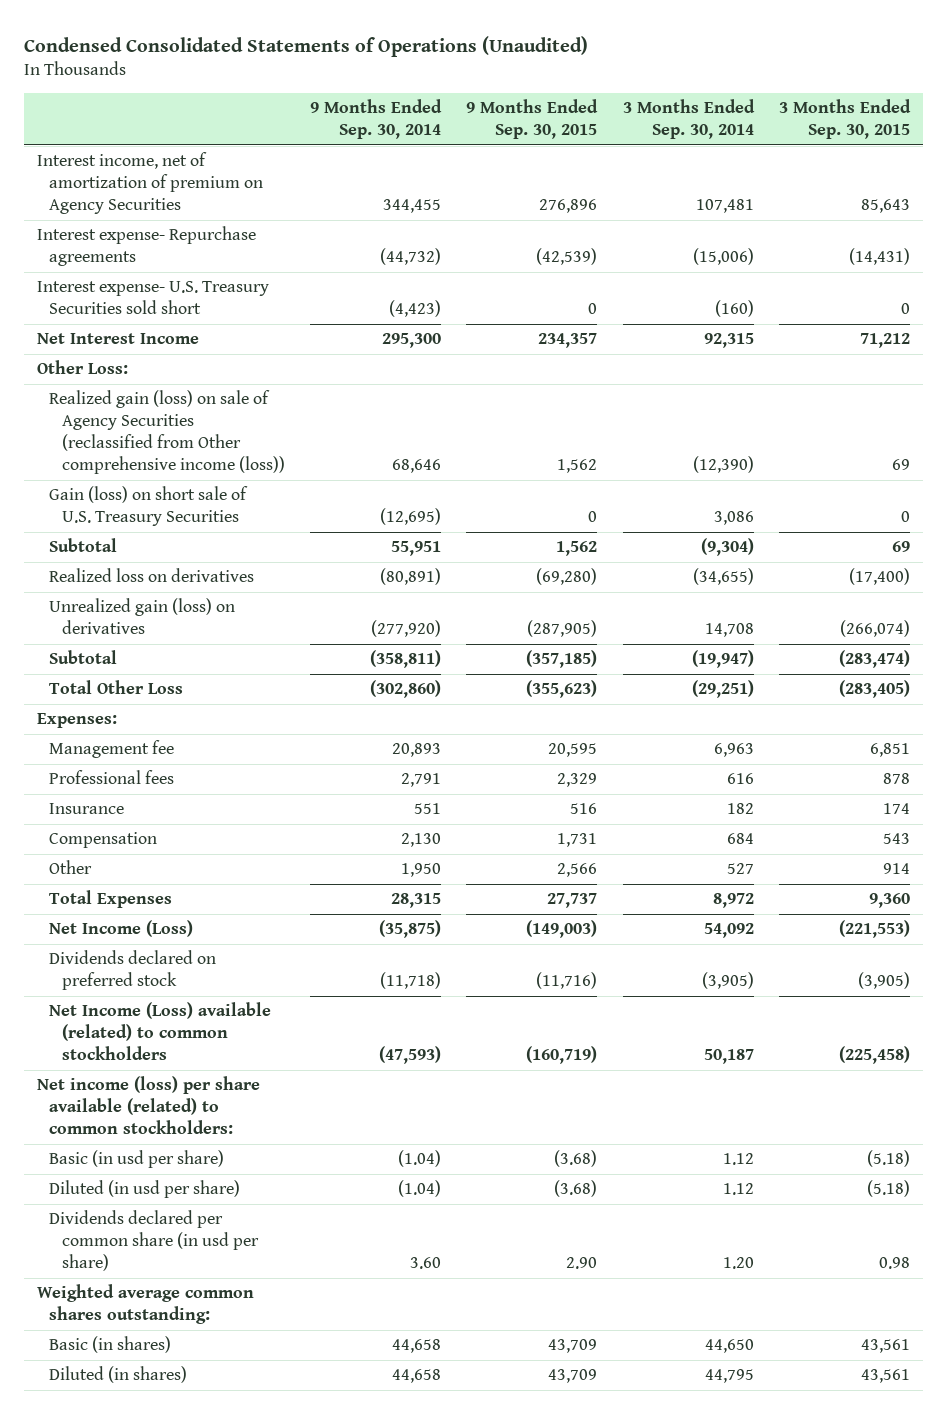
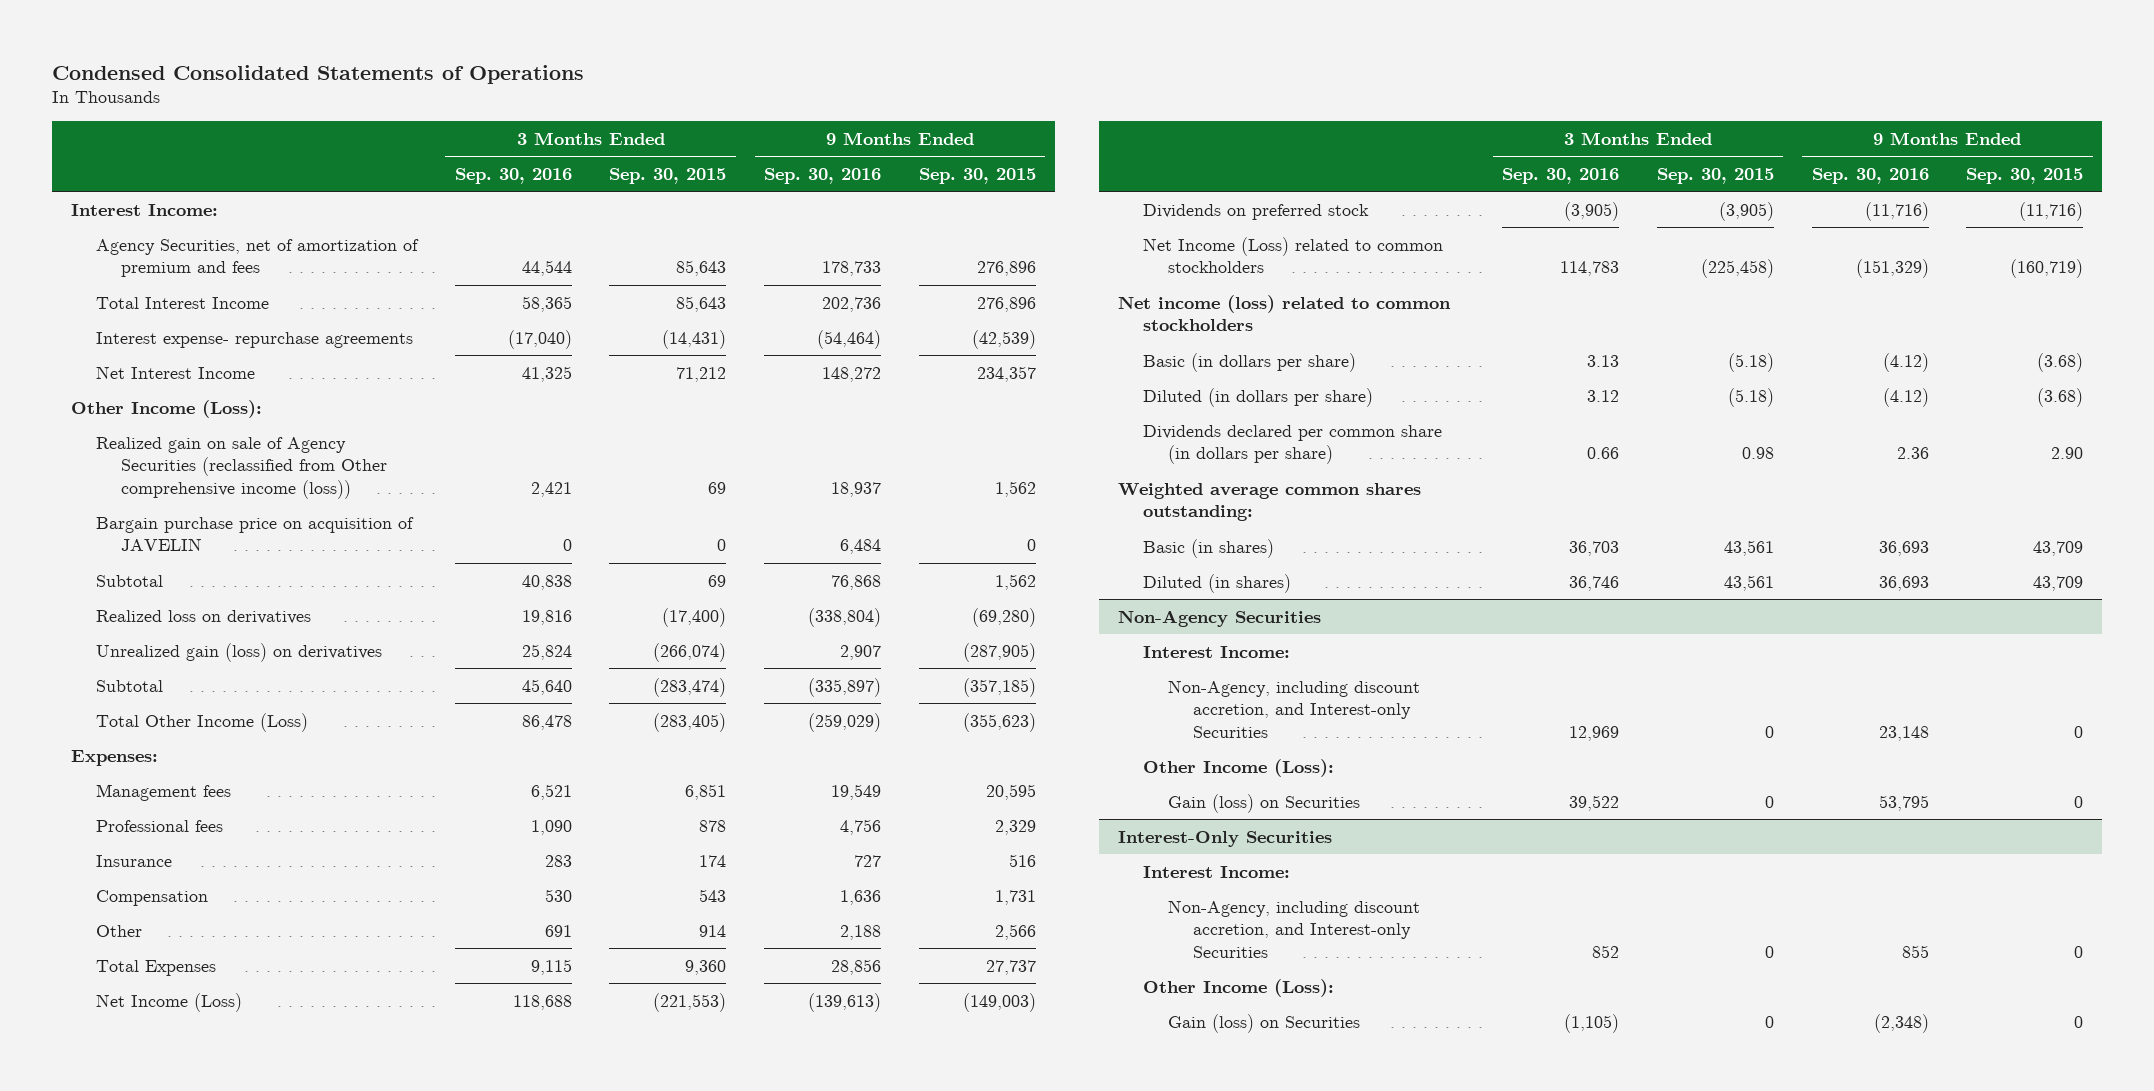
[24,35,589,57] Condensed Consolidated Statements of Operations (Unaudited) -> [51,64,584,84] Condensed Consolidated Statements of Operations
[309,99,442,140] 9 Months Ended Sep. 30, 2014 -> none
[622,99,755,140] 3 Months Ended Sep. 30, 2014 -> none
none -> [454,167,572,184] Sep. 30, 2016
none -> [764,167,882,184] Sep. 30, 2016
[37,281,270,315] Interest expense- U.S. Treasury Securities sold short -> none
none -> [70,203,218,216] Interest Income:
[37,152,264,215] Interest income, net of amortization of premium on Agency Securities -> [95,238,419,278] Agency Securities, net of amortization of premium and fees
none -> [95,296,269,309] Total Interest Income
[37,226,257,267] Interest expense- Repurchase agreements -> [95,331,413,348] Interest expense- repurchase agreements
[49,486,249,527] Gain (loss) on short sale of U.S. Treasury Securities -> none
[37,360,129,375] Other Loss: -> [70,399,262,418] Other Income (Loss):
[49,390,285,475] Realized gain (loss) on sale of Agency Securities (reclassified from Other comprehensive income (loss)) -> [95,436,387,500] Realized gain on sale of Agency Securities (reclassified from Other comprehensive income (loss))
none -> [95,516,414,552] Bargain purchase price on acquisition of JAVELIN
[49,680,184,695] Total Other Loss -> [95,712,308,732] Total Other Income (Loss)
[49,740,175,759] Management fee -> [95,783,231,801] Management fees
[49,950,217,991] Dividends declared on preferred stock -> [1143,203,1370,220] Dividends on preferred stock
[49,1002,272,1061] Net Income (Loss) available (related) to common stockholders -> [1143,236,1444,274] Net Income (Loss) related to common stockholders
[37,1076,261,1135] Net income (loss) per share available (related) to common stockholders: -> [1118,294,1452,332] Net income (loss) related to common stockholders
[49,1150,225,1169] Basic (in usd per share) -> [1143,352,1357,372] Basic (in dollars per share)
[49,1180,241,1199] Diluted (in usd per share) -> [1143,387,1374,407] Diluted (in dollars per share)
[49,1210,259,1272] Dividends declared per common share (in usd per share) -> [1143,424,1443,465] Dividends declared per common share (in dollars per share)
none -> [1118,609,1322,627] Non-Agency Securities
none -> [1143,645,1291,658] Interest Income:
none -> [1168,679,1421,739] Non-Agency, including discount accretion, and Interest-only Securities
none -> [1143,758,1335,777] Other Income (Loss):
none -> [1168,793,1361,813] Gain (loss) on Securities
none -> [1118,830,1333,847] Interest-Only Securities
none -> [1143,865,1291,878] Interest Income:
none -> [1168,899,1421,959] Non-Agency, including discount accretion, and Interest-only Securities
none -> [1143,978,1335,997] Other Income (Loss):
none -> [1168,1013,1361,1033] Gain (loss) on Securities

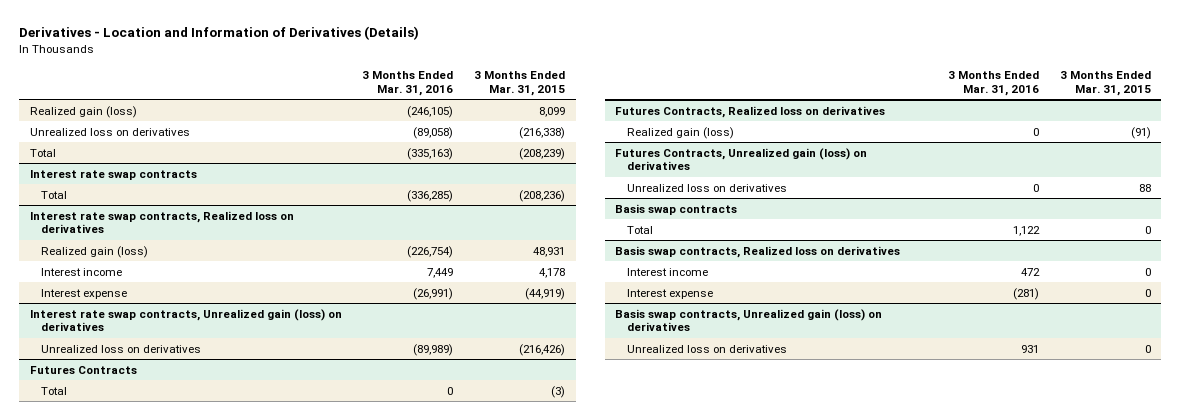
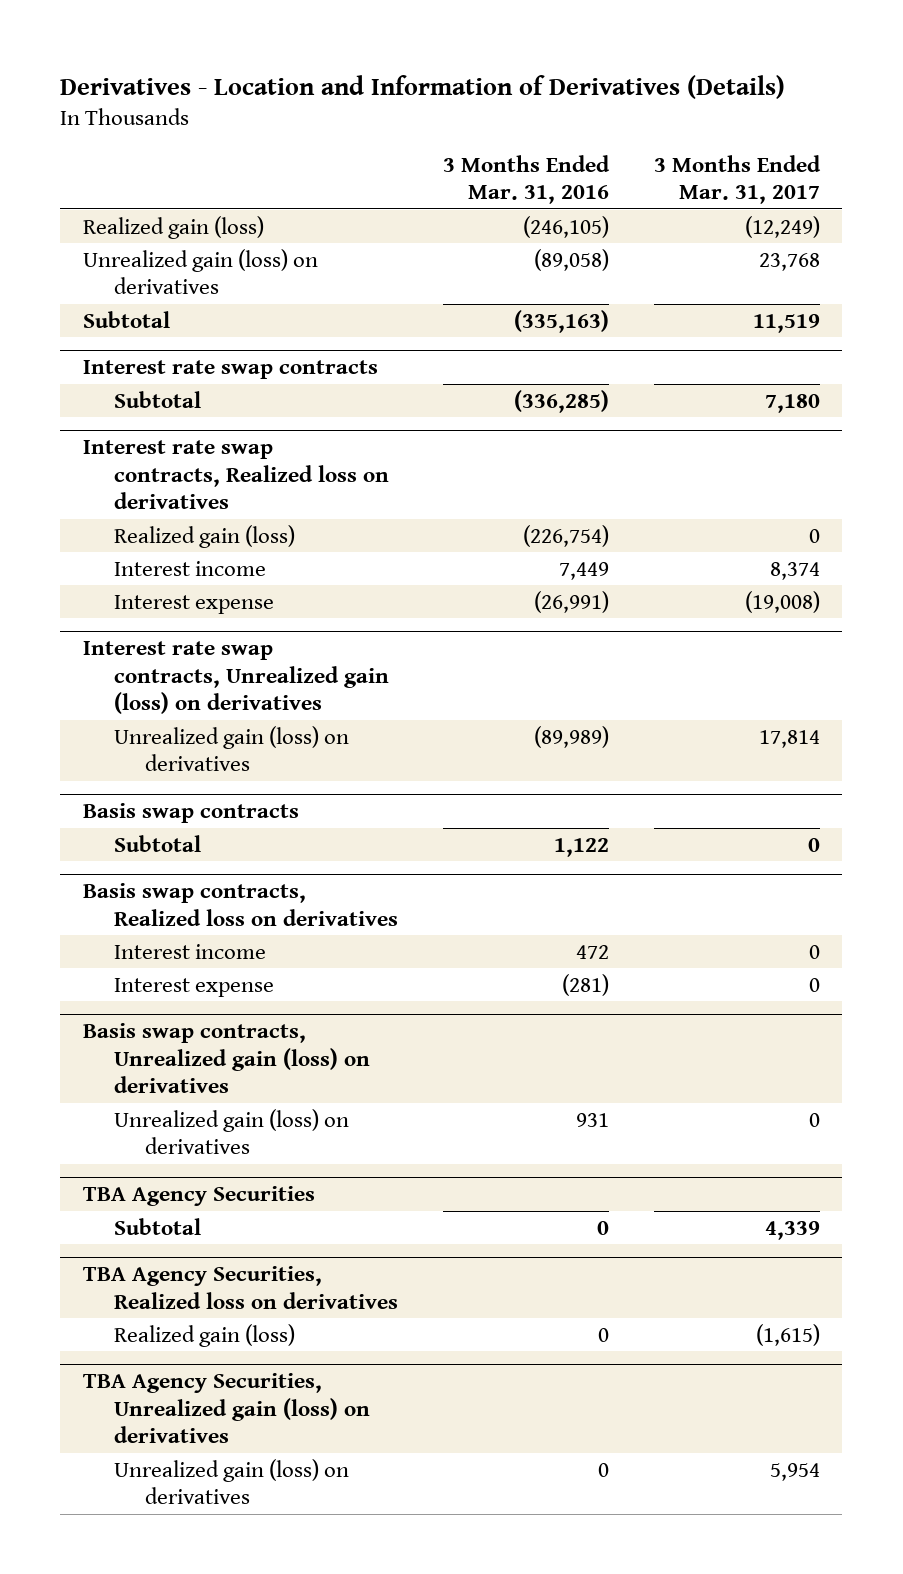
[474,71,566,96] 3 Months Ended Mar. 31, 2015 -> none
none -> [653,154,821,205] 3 Months Ended Mar. 31, 2017
[29,127,190,136] Unrealized loss on derivatives -> [82,248,318,295] Unrealized gain (loss) on derivatives
[29,148,56,157] Total -> [82,310,170,328] Subtotal
[41,190,68,199] Total -> [113,390,201,408] Subtotal
[29,365,137,374] Futures Contracts -> none
[41,386,68,395] Total -> none
[615,105,886,118] Futures Contracts, Realized loss on derivatives -> none
[626,126,734,139] Realized gain (loss) -> none
[615,147,868,171] Futures Contracts, Unrealized gain (loss) on derivatives -> none
[626,183,787,192] Unrealized loss on derivatives -> none
[41,344,202,353] Unrealized loss on derivatives -> [113,725,349,772] Unrealized gain (loss) on derivatives
[626,225,653,234] Total -> [113,834,201,852] Subtotal
[626,344,787,353] Unrealized loss on derivatives -> [113,1108,349,1155] Unrealized gain (loss) on derivatives
none -> [82,1186,315,1207] TBA Agency Securities
none -> [113,1217,201,1235] Subtotal
none -> [82,1266,398,1309] TBA Agency Securities, Realized loss on derivatives
none -> [113,1323,295,1347] Realized gain (loss)
none -> [82,1373,370,1444] TBA Agency Securities, Unrealized gain (loss) on derivatives
none -> [113,1458,349,1505] Unrealized gain (loss) on derivatives

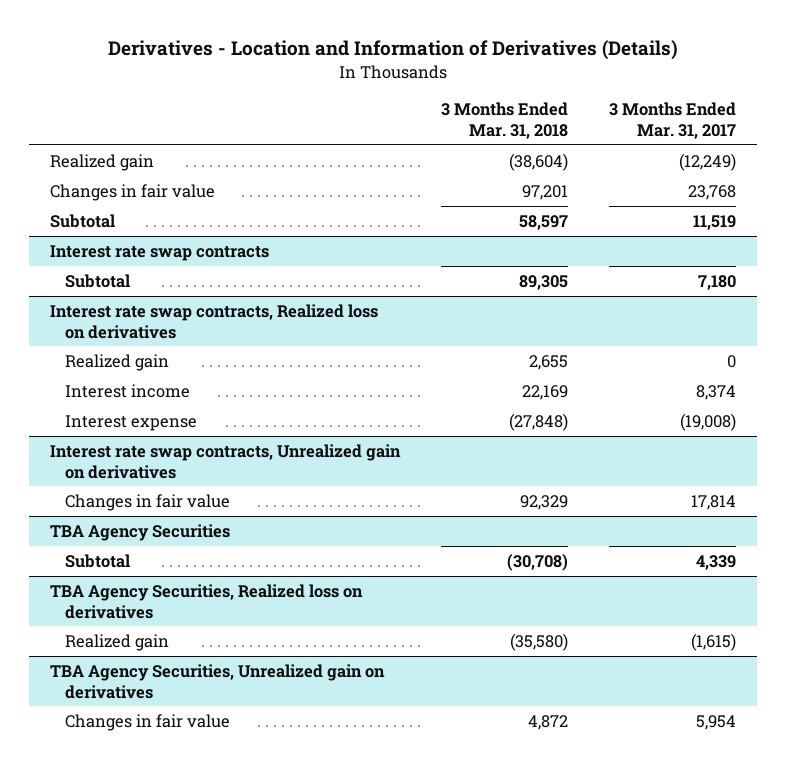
[442,154,610,205] 3 Months Ended Mar. 31, 2016 -> none
none -> [441,102,569,140] 3 Months Ended Mar. 31, 2018
[82,215,264,239] Realized gain (loss) -> [49,153,154,171] Realized gain
[82,248,318,295] Unrealized gain (loss) on derivatives -> [49,183,215,201] Changes in fair value
[113,524,295,548] Realized gain (loss) -> [64,353,169,371] Realized gain
[82,803,299,824] Basis swap contracts -> none
[113,834,201,852] Subtotal -> none
[82,883,398,926] Basis swap contracts, Realized loss on derivatives -> none
[113,943,266,959] Interest income -> none
[113,977,274,997] Interest expense -> none
[82,1023,370,1094] Basis swap contracts, Unrealized gain (loss) on derivatives -> none
[113,1108,349,1155] Unrealized gain (loss) on derivatives -> none
[82,641,389,715] Interest rate swap contracts, Unrealized gain (loss) on derivatives -> [49,443,401,479] Interest rate swap contracts, Unrealized gain on derivatives
[113,725,349,772] Unrealized gain (loss) on derivatives -> [64,493,230,511] Changes in fair value
[113,1323,295,1347] Realized gain (loss) -> [64,633,169,651] Realized gain
[82,1373,370,1444] TBA Agency Securities, Unrealized gain (loss) on derivatives -> [49,663,385,699] TBA Agency Securities, Unrealized gain on derivatives
[113,1458,349,1505] Unrealized gain (loss) on derivatives -> [64,713,230,731] Changes in fair value

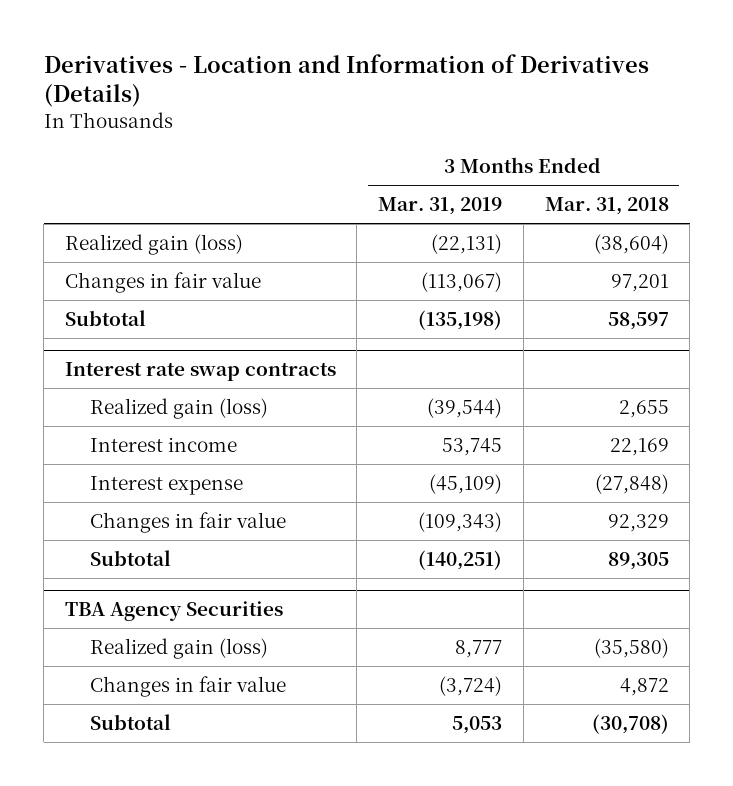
[609,102,737,140] 3 Months Ended Mar. 31, 2017 -> none
none -> [378,197,503,216] Mar. 31, 2019
[49,153,154,171] Realized gain -> [64,233,243,255] Realized gain (loss)
[49,303,378,339] Interest rate swap contracts, Realized loss on derivatives -> none
[64,353,169,371] Realized gain -> [89,397,268,419] Realized gain (loss)
[49,443,401,479] Interest rate swap contracts, Unrealized gain on derivatives -> none
[64,273,130,288] Subtotal -> [89,549,171,566] Subtotal
[49,583,363,619] TBA Agency Securities, Realized loss on derivatives -> none
[49,663,385,699] TBA Agency Securities, Unrealized gain on derivatives -> none
[64,633,169,651] Realized gain -> [89,637,268,659] Realized gain (loss)
[64,553,130,568] Subtotal -> [89,713,171,730] Subtotal

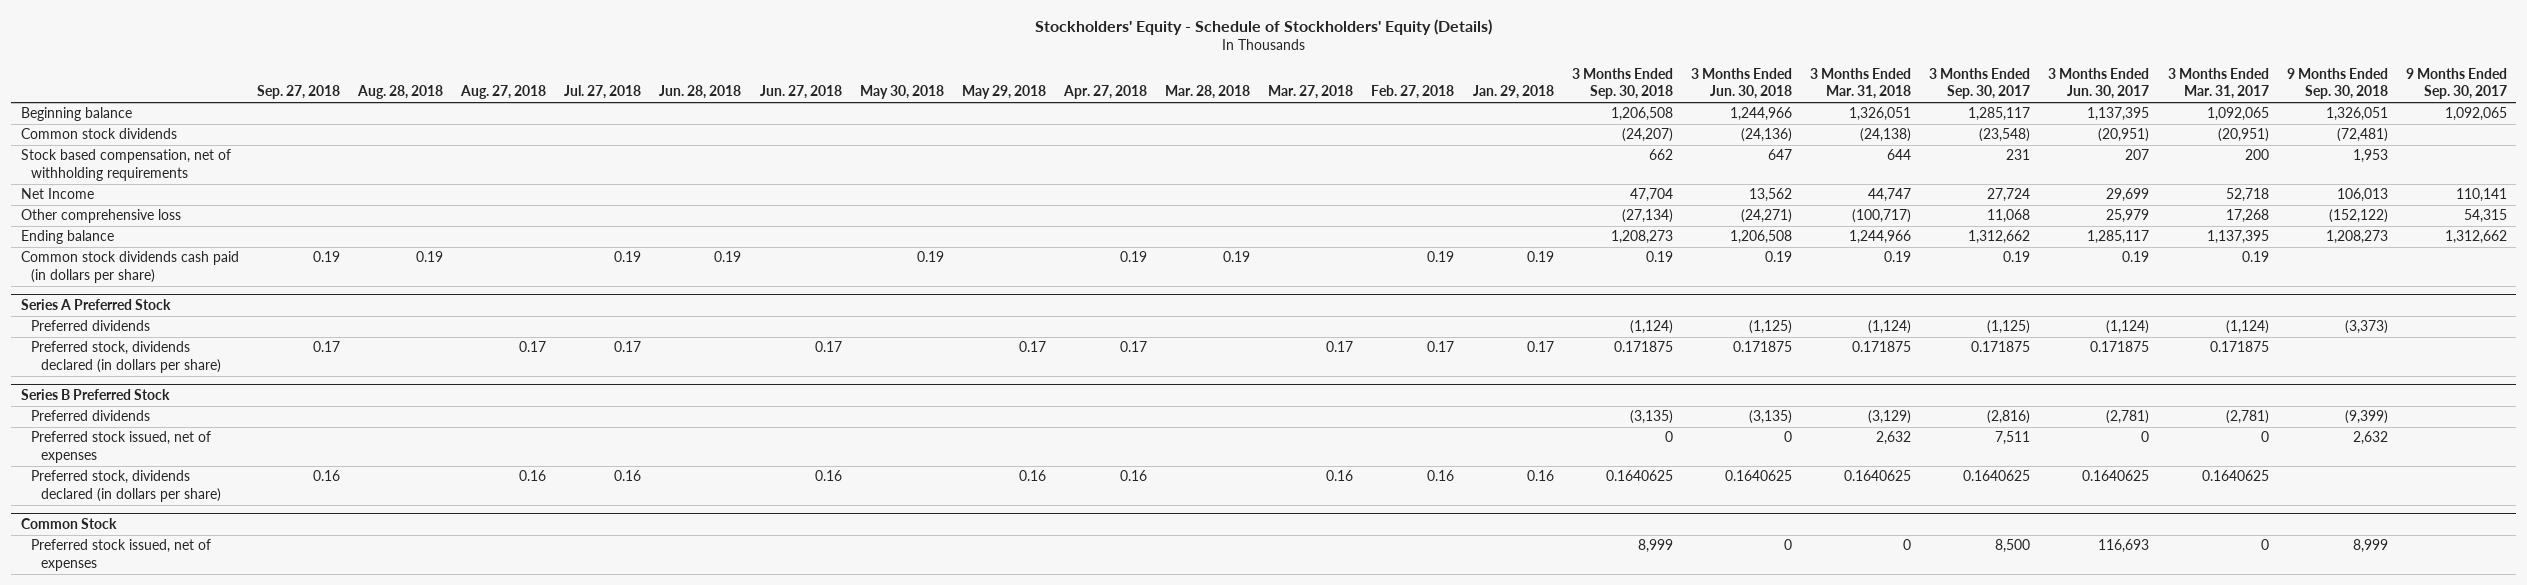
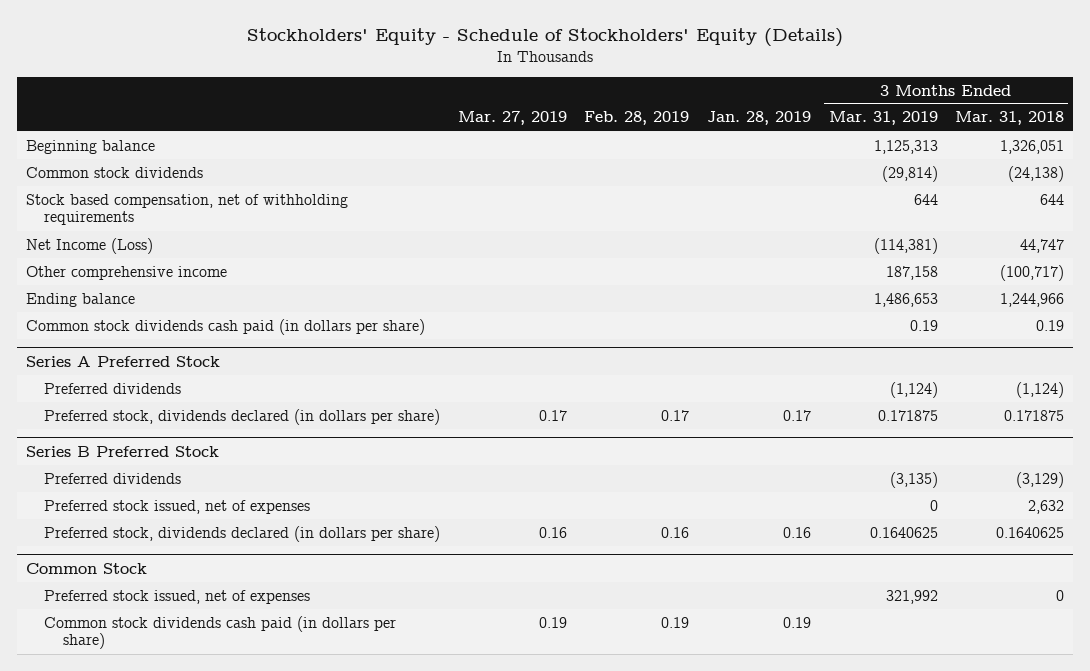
[256,85,340,100] Sep. 27, 2018 -> none
[356,85,443,100] Aug. 28, 2018 -> none
[460,85,547,100] Aug. 27, 2018 -> none
[564,85,642,100] Jul. 27, 2018 -> none
[659,85,742,100] Jun. 28, 2018 -> none
[759,85,842,100] Jun. 27, 2018 -> none
[859,85,944,100] May 30, 2018 -> none
[961,85,1046,100] May 29, 2018 -> none
[1062,85,1147,100] Apr. 27, 2018 -> none
[1165,85,1251,100] Mar. 28, 2018 -> none
[1268,85,1354,100] Mar. 27, 2018 -> none
[1371,85,1455,100] Feb. 27, 2018 -> none
[1472,85,1554,100] Jan. 29, 2018 -> none
[1571,68,1673,100] 3 Months Ended Sep. 30, 2018 -> none
[1690,68,1792,100] 3 Months Ended Jun. 30, 2018 -> none
[1929,68,2031,100] 3 Months Ended Sep. 30, 2017 -> none
[2048,68,2150,100] 3 Months Ended Jun. 30, 2017 -> none
[2167,68,2269,100] 3 Months Ended Mar. 31, 2017 -> none
[2286,68,2388,100] 9 Months Ended Sep. 30, 2018 -> none
[2405,68,2507,100] 9 Months Ended Sep. 30, 2017 -> none
none -> [457,111,567,126] Mar. 27, 2019
none -> [584,111,690,126] Feb. 28, 2019
none -> [706,111,811,126] Jan. 28, 2019
none -> [828,111,938,126] Mar. 31, 2019
[20,188,94,200] Net Income -> [25,237,153,254] Net Income (Loss)
[20,209,181,224] Other comprehensive loss -> [25,265,227,280] Other comprehensive income
none -> [44,615,397,650] Common stock dividends cash paid (in dollars per share)

